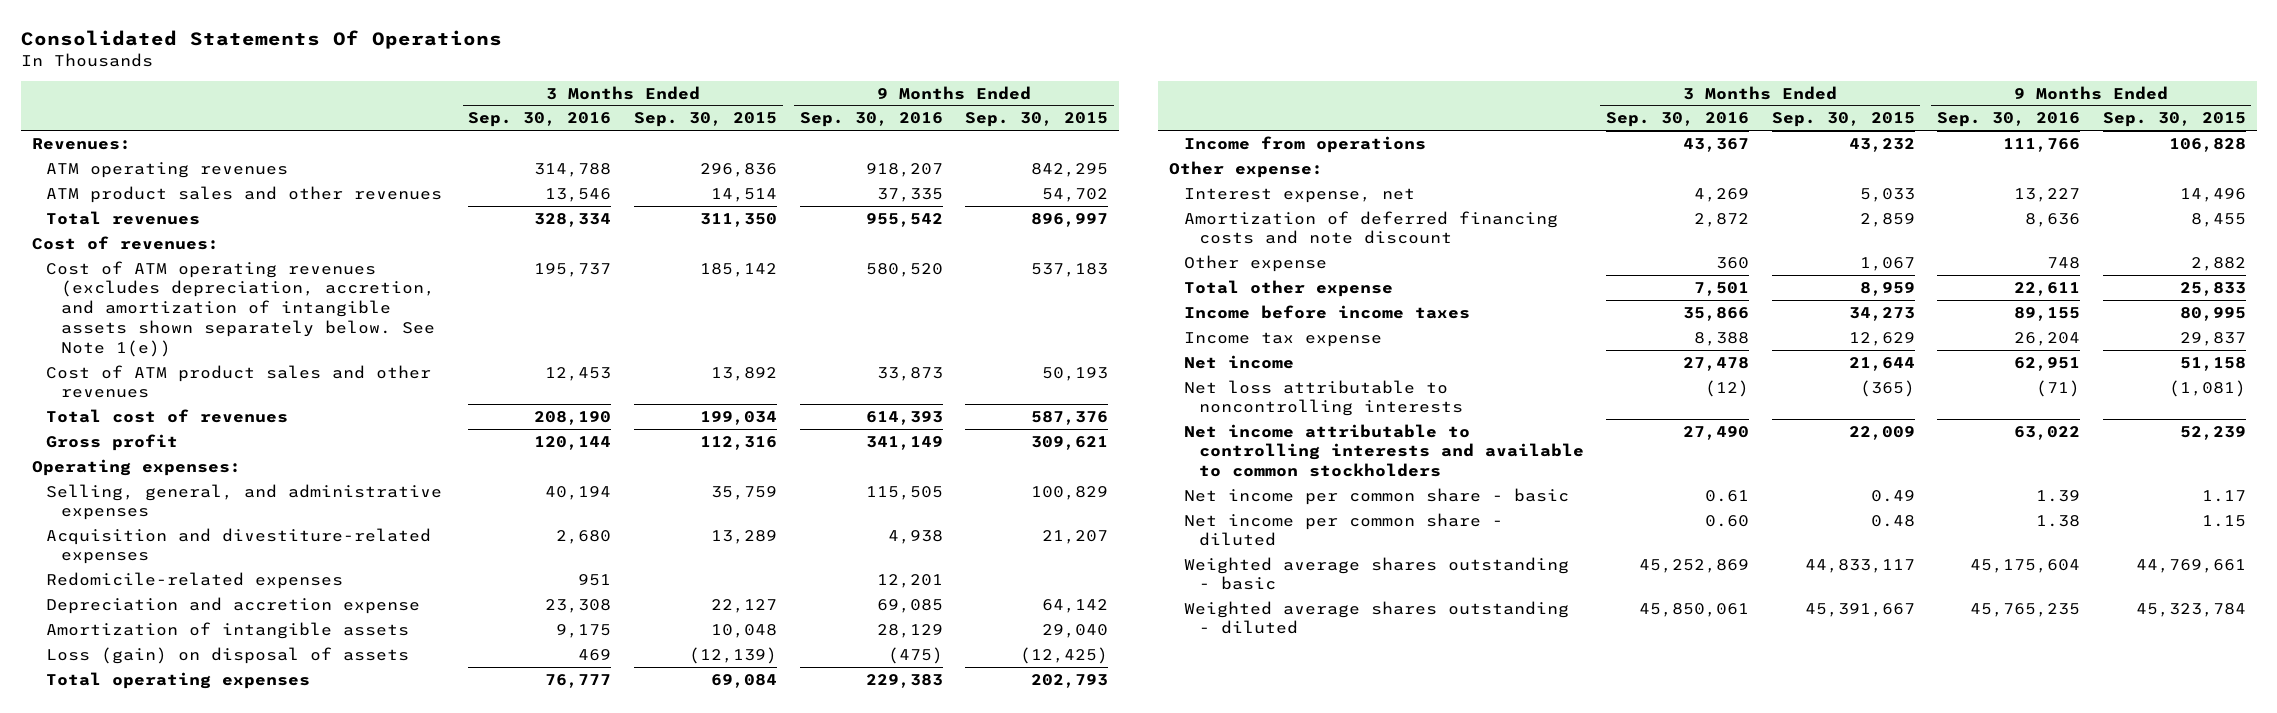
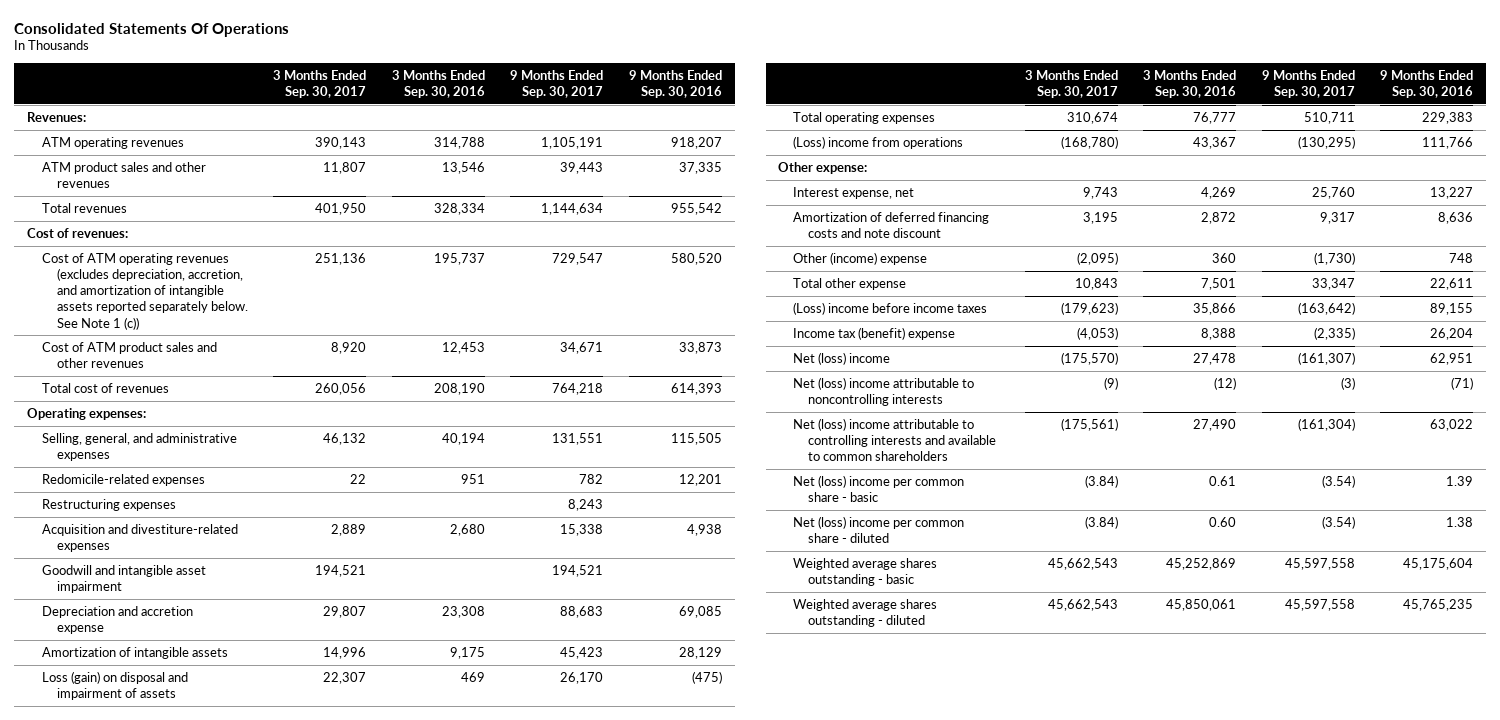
[633,112,777,128] Sep. 30, 2015 -> none
[965,112,1109,128] Sep. 30, 2015 -> none
none -> [273,69,367,98] 3 Months Ended Sep. 30, 2017
none -> [510,69,604,98] 9 Months Ended Sep. 30, 2017
[46,260,435,357] Cost of ATM operating revenues (excludes depreciation, accretion, and amortization of intangible assets shown separately below. See Note 1(e)) -> [41,252,248,330] Cost of ATM operating revenues (excludes depreciation, accretion, and amortization of intangible assets reported separately below. See Note 1 (c))
[46,433,179,451] Gross profit -> none
none -> [41,498,176,511] Restructuring expenses
[46,527,432,565] Acquisition and divestiture-related expenses -> [41,523,238,553] Acquisition and divestiture-related expenses
none -> [41,564,206,594] Goodwill and intangible asset impairment
[46,646,410,664] Loss (gain) on disposal of assets -> [41,670,188,701] Loss (gain) on disposal and impairment of assets
[1183,135,1426,153] Income from operations -> [793,135,964,149] (Loss) income from operations
[1183,254,1327,272] Other expense -> [793,251,928,265] Other (income) expense
[1183,304,1470,319] Income before income taxes -> [793,301,988,315] (Loss) income before income taxes
[1183,331,1382,347] Income tax expense -> [793,326,956,340] Income tax (benefit) expense
[1183,354,1294,369] Net income -> [793,351,891,365] Net (loss) income
[1183,379,1463,417] Net loss attributable to noncontrolling interests -> [793,376,975,407] Net (loss) income attributable to noncontrolling interests
[1183,423,1584,478] Net income attributable to controlling interests and available to common stockholders -> [793,417,997,462] Net (loss) income attributable to controlling interests and available to common shareholders
[1183,487,1569,505] Net income per common share - basic -> [793,474,965,503] Net (loss) income per common share - basic
[1183,512,1503,547] Net income per common share - diluted -> [793,515,965,544] Net (loss) income per common share - diluted

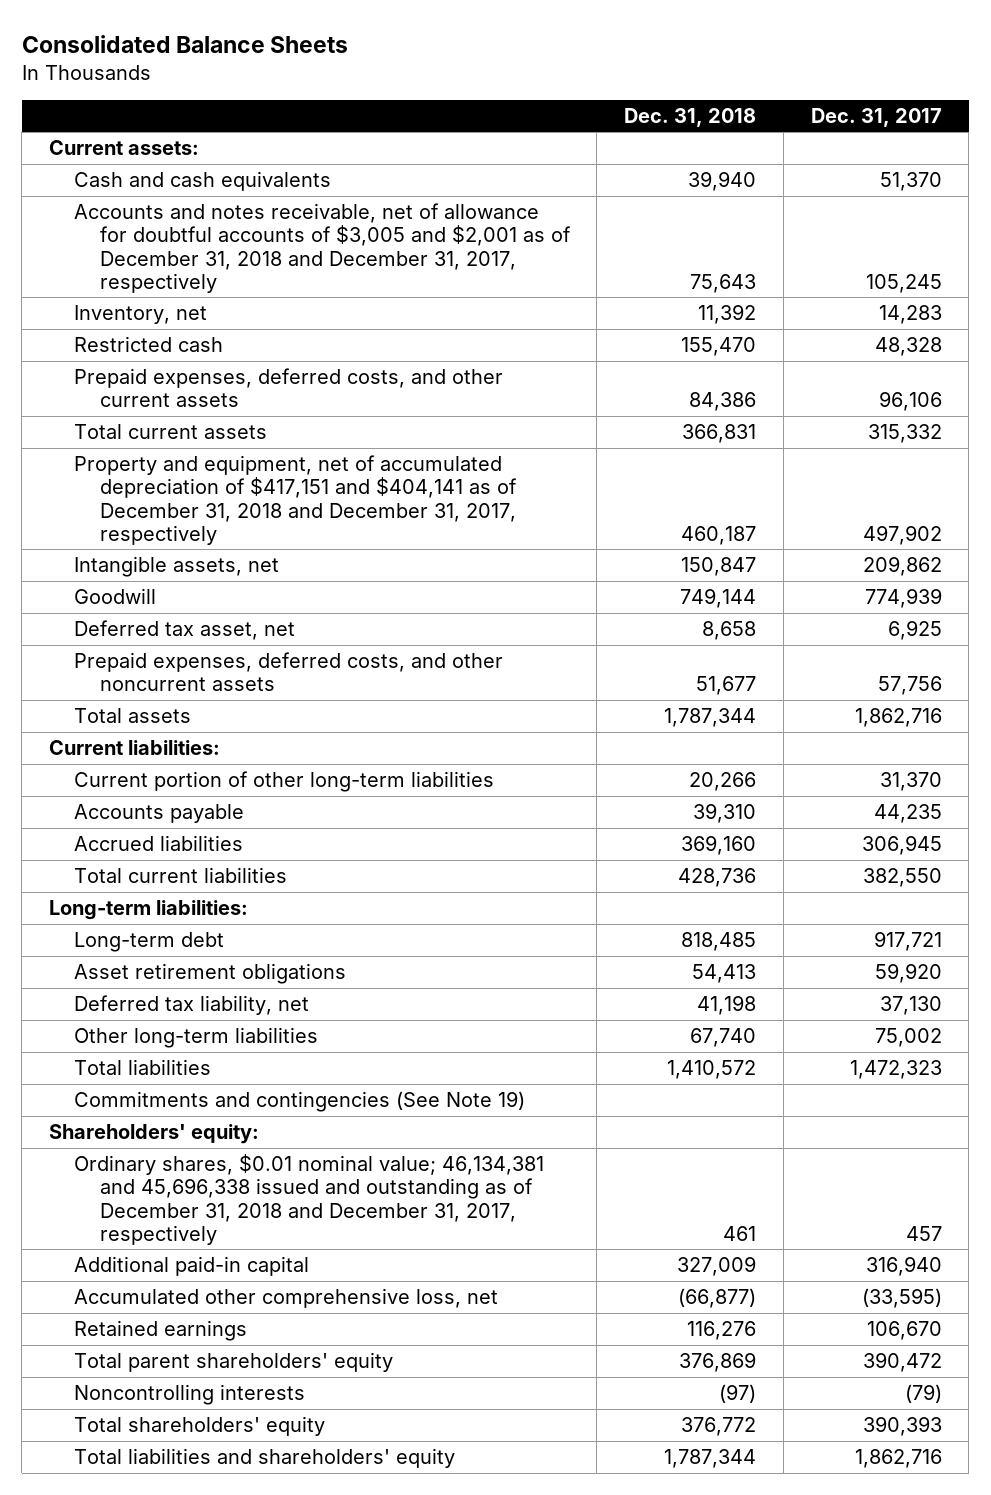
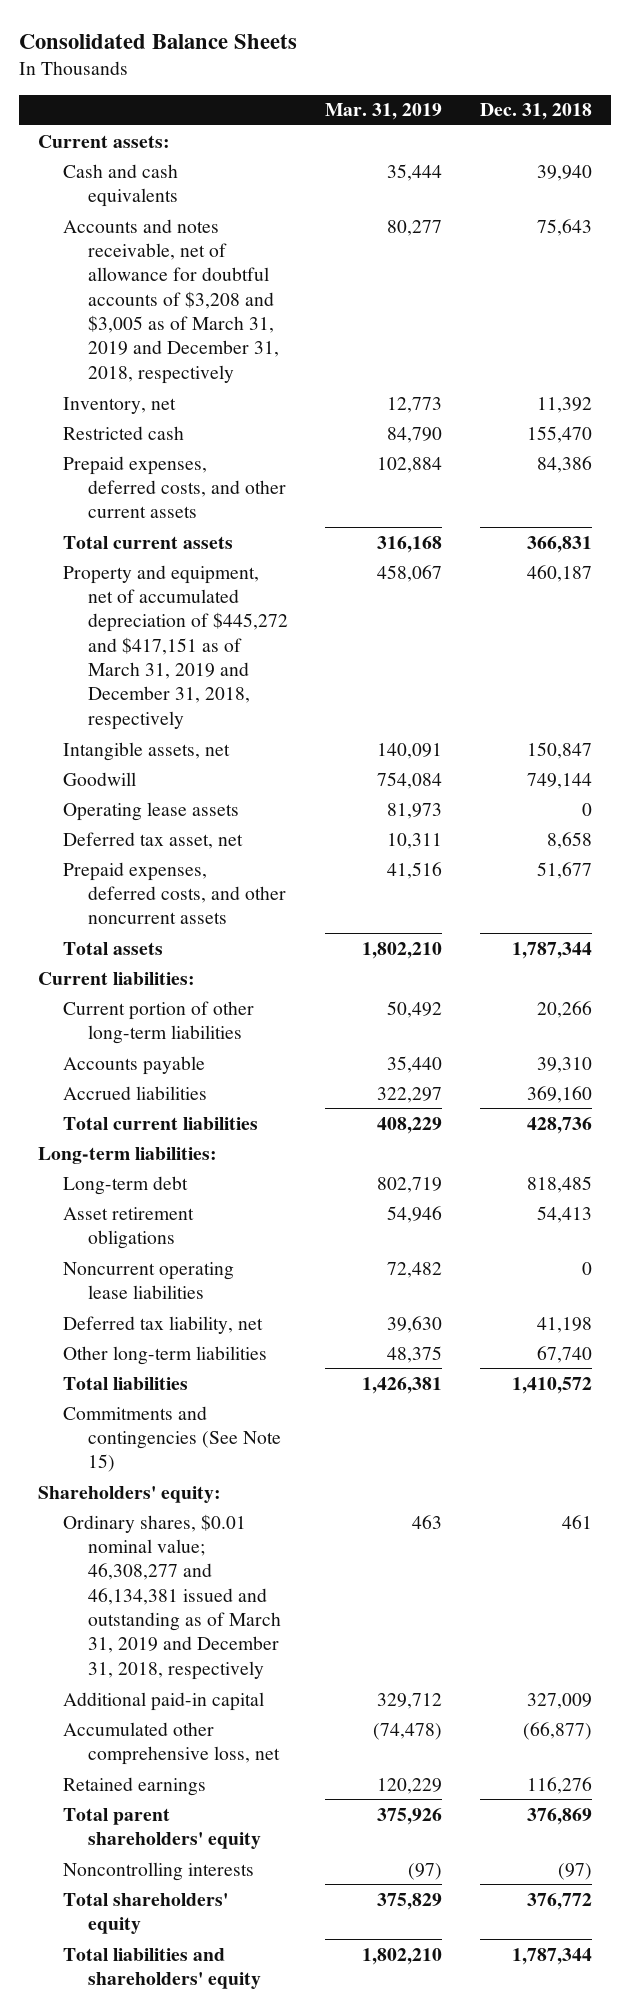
[810,107,942,127] Dec. 31, 2017 -> none
none -> [325,103,443,121] Mar. 31, 2019
[74,203,571,294] Accounts and notes receivable, net of allowance for doubtful accounts of $3,005 and $2,001 as of December 31, 2018 and December 31, 2017, respectively -> [62,218,279,384] Accounts and notes receivable, net of allowance for doubtful accounts of $3,208 and $3,005 as of March 31, 2019 and December 31, 2018, respectively
[74,455,517,546] Property and equipment, net of accumulated depreciation of $417,151 and $404,141 as of December 31, 2018 and December 31, 2017, respectively -> [62,564,288,730] Property and equipment, net of accumulated depreciation of $445,272 and $417,151 as of March 31, 2019 and December 31, 2018, respectively
none -> [62,801,239,821] Operating lease assets
none -> [62,1261,234,1299] Noncurrent operating lease liabilities
[74,1091,526,1113] Commitments and contingencies (See Note 19) -> [62,1405,281,1473] Commitments and contingencies (See Note 15)
[74,1154,545,1246] Ordinary shares, $0.01 nominal value; 46,134,381 and 45,696,338 issued and outstanding as of December 31, 2018 and December 31, 2017, respectively -> [62,1513,281,1680] Ordinary shares, $0.01 nominal value; 46,308,277 and 46,134,381 issued and outstanding as of March 31, 2019 and December 31, 2018, respectively

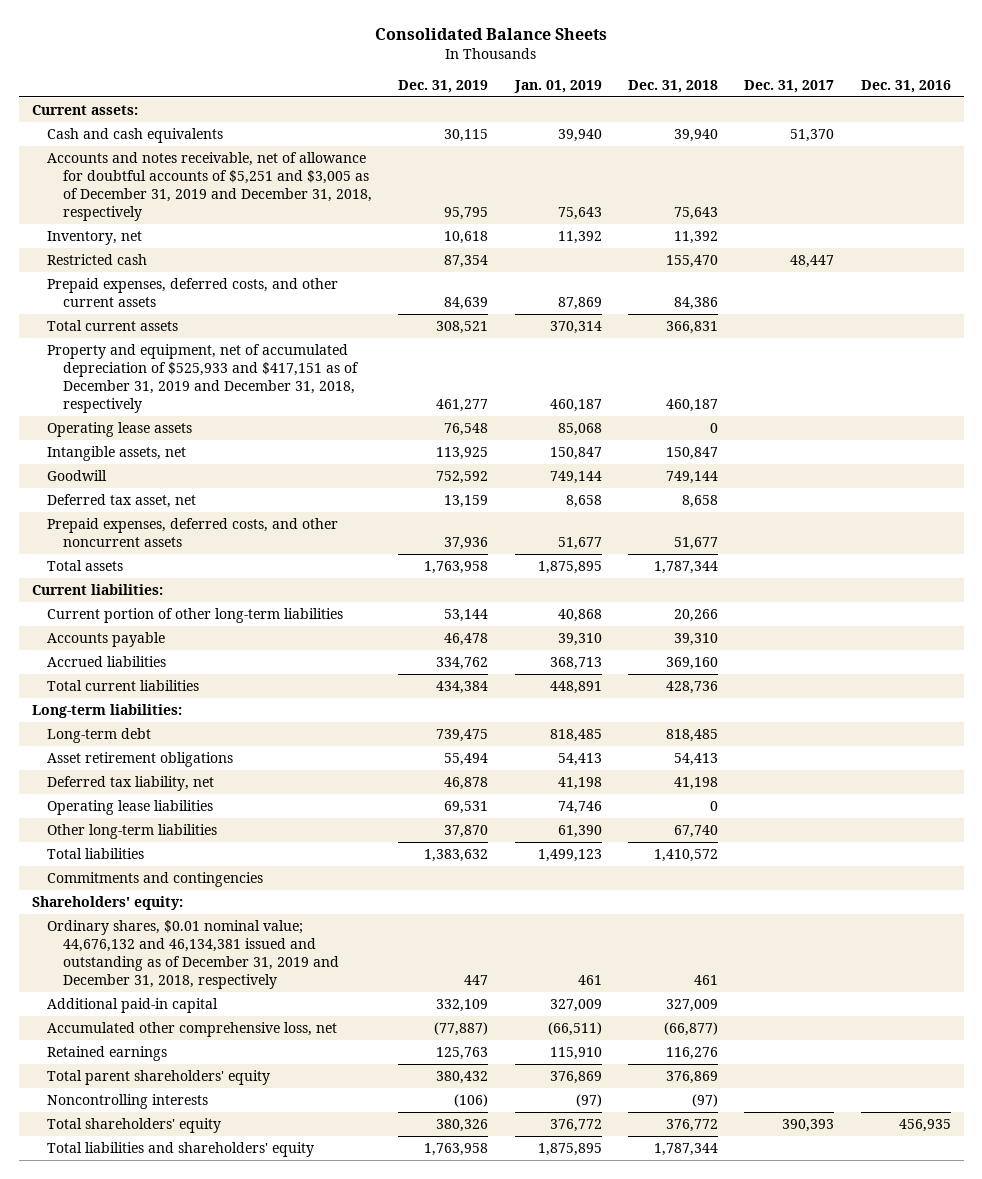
[325,103,443,121] Mar. 31, 2019 -> none
none -> [398,79,489,93] Dec. 31, 2019
none -> [513,79,602,93] Jan. 01, 2019
none -> [744,79,835,93] Dec. 31, 2017
none -> [860,79,951,93] Dec. 31, 2016
[62,218,279,384] Accounts and notes receivable, net of allowance for doubtful accounts of $3,208 and $3,005 as of March 31, 2019 and December 31, 2018, respectively -> [47,152,373,221] Accounts and notes receivable, net of allowance for doubtful accounts of $5,251 and $3,005 as of December 31, 2019 and December 31, 2018, respectively
[62,564,288,730] Property and equipment, net of accumulated depreciation of $445,272 and $417,151 as of March 31, 2019 and December 31, 2018, respectively -> [47,344,360,413] Property and equipment, net of accumulated depreciation of $525,933 and $417,151 as of December 31, 2019 and December 31, 2018, respectively
[62,801,239,821] Operating lease assets -> [47,422,193,438] Operating lease assets
[62,1261,234,1299] Noncurrent operating lease liabilities -> none
none -> [47,800,214,816] Operating lease liabilities
[62,1405,281,1473] Commitments and contingencies (See Note 15) -> [47,872,264,888] Commitments and contingencies
[62,1513,281,1680] Ordinary shares, $0.01 nominal value; 46,308,277 and 46,134,381 issued and outstanding as of March 31, 2019 and December 31, 2018, respectively -> [47,920,340,989] Ordinary shares, $0.01 nominal value; 44,676,132 and 46,134,381 issued and outstanding as of December 31, 2019 and December 31, 2018, respectively

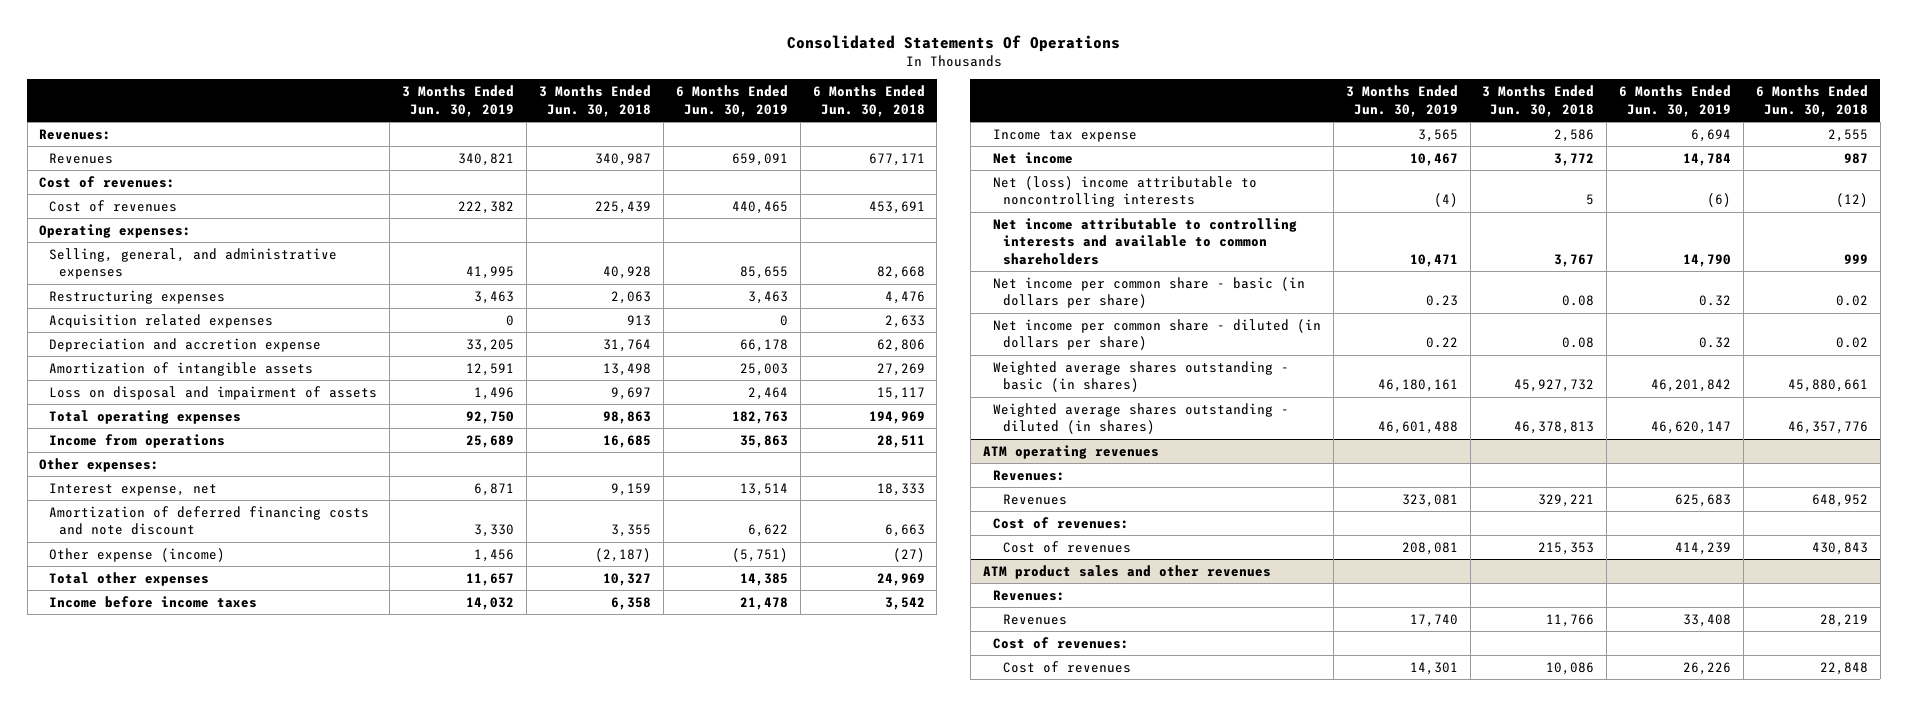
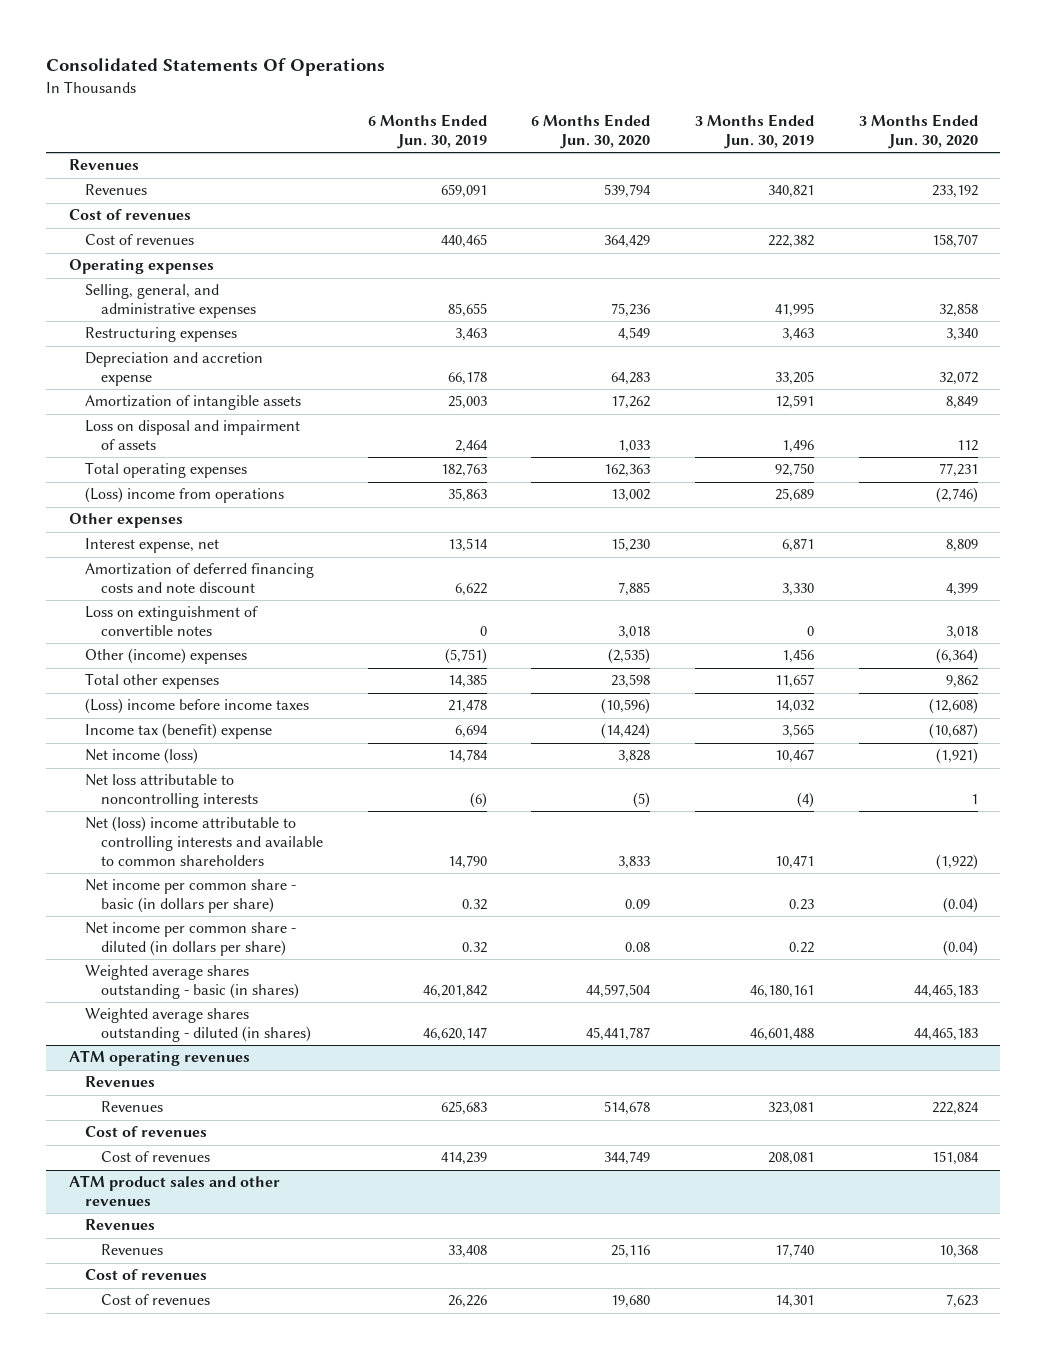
[538,85,651,117] 3 Months Ended Jun. 30, 2018 -> none
[812,85,925,117] 6 Months Ended Jun. 30, 2018 -> none
none -> [531,114,651,149] 6 Months Ended Jun. 30, 2020
none -> [858,114,978,149] 3 Months Ended Jun. 30, 2020
[39,128,112,140] Revenues: -> [68,159,139,171] Revenues
[39,175,176,188] Cost of revenues: -> [68,209,191,221] Cost of revenues
[39,223,192,238] Operating expenses: -> [68,259,214,275] Operating expenses
[49,313,274,328] Acquisition related expenses -> none
[49,433,226,448] Income from operations -> [84,487,284,504] (Loss) income from operations
[39,457,160,472] Other expenses: -> [68,513,183,529] Other expenses
none -> [84,606,258,637] Loss on extinguishment of convertible notes
[49,547,226,562] Other expense (income) -> [84,648,247,665] Other (income) expenses
[49,595,258,608] Income before income taxes -> [84,698,309,715] (Loss) income before income taxes
[992,128,1137,142] Income tax expense -> [84,723,272,740] Income tax (benefit) expense
[992,151,1073,164] Net income -> [84,748,198,765] Net income (loss)
[992,175,1257,208] Net (loss) income attributable to noncontrolling interests -> [84,774,259,809] Net loss attributable to noncontrolling interests
[992,217,1297,265] Net income attributable to controlling interests and available to common shareholders -> [84,816,324,867] Net (loss) income attributable to controlling interests and available to common shareholders
[992,469,1065,481] Revenues: -> [84,1076,155,1088] Revenues
[992,516,1129,529] Cost of revenues: -> [84,1126,207,1138] Cost of revenues
[992,589,1065,601] Revenues: -> [84,1219,155,1231] Revenues
[992,636,1129,649] Cost of revenues: -> [84,1269,207,1281] Cost of revenues

